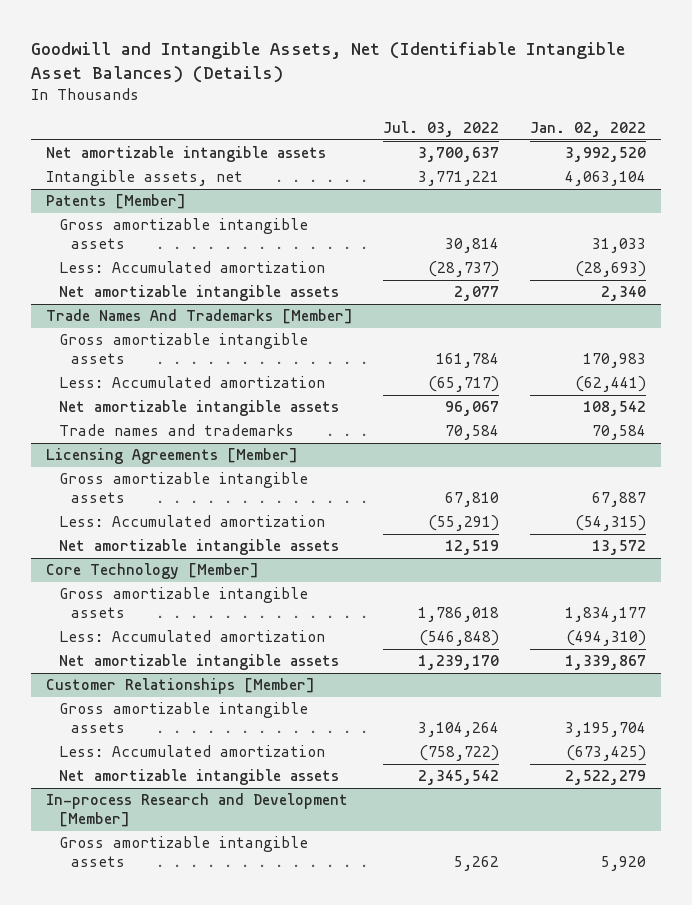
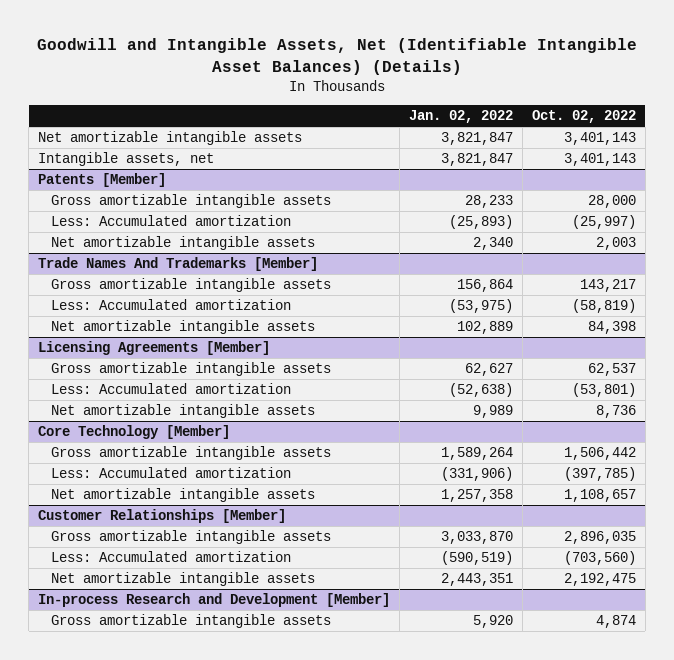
[383,120,500,137] Jul. 03, 2022 -> none
none -> [531,110,636,124] Oct. 02, 2022
[564,147,646,163] 3,992,520 -> [441,132,514,146] 3,821,847
[564,171,646,187] 4,063,104 -> [441,153,514,167] 3,821,847
[591,238,646,254] 31,033 -> [465,195,514,209] 28,233
[574,261,646,278] (28,693) -> [449,215,514,230] (25,893)
[58,424,294,437] Trade names and trademarks -> none
[582,353,646,369] 170,983 -> [457,279,514,293] 156,864
[574,376,646,393] (62,441) -> [449,299,514,314] (53,975)
[582,401,646,417] 108,542 -> [457,321,514,335] 102,889
[591,492,646,508] 67,887 -> [465,363,514,377] 62,627
[574,515,646,532] (54,315) -> [449,383,514,398] (52,638)
[591,540,646,556] 13,572 -> [473,405,514,419] 9,989
[564,607,646,623] 1,834,177 -> [441,447,514,461] 1,589,264
[565,630,646,647] (494,310) -> [441,467,514,482] (331,906)
[564,655,646,671] 1,339,867 -> [441,489,514,503] 1,257,358
[564,722,646,738] 3,195,704 -> [441,531,514,545] 3,033,870
[565,745,646,762] (673,425) -> [441,551,514,566] (590,519)
[564,770,646,786] 2,522,279 -> [441,573,514,587] 2,443,351

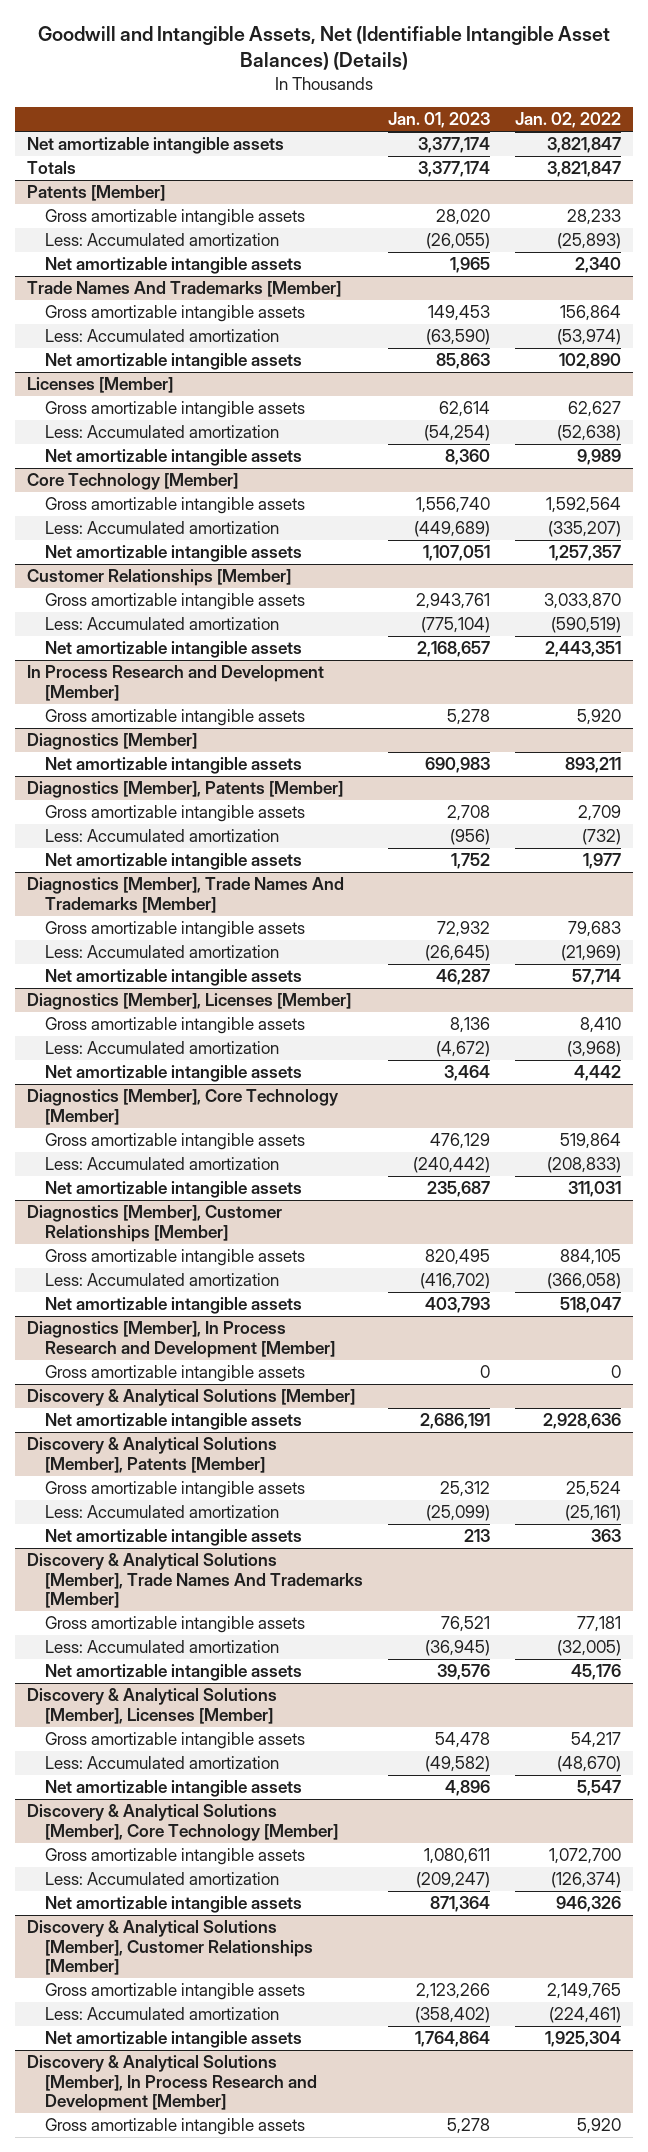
[531,110,636,124] Oct. 02, 2022 -> none
none -> [387,112,490,129] Jan. 01, 2023
[38,152,215,167] Intangible assets, net -> [27,161,77,175] Totals
[449,299,514,314] (53,975) -> [556,329,621,346] (53,974)
[457,321,514,335] 102,889 -> [558,353,621,370] 102,890
[38,341,271,356] Licensing Agreements [Member] -> [27,377,174,394] Licenses [Member]
[441,447,514,461] 1,589,264 -> [545,497,621,514] 1,592,564
[441,467,514,482] (331,906) -> [547,521,621,538] (335,207)
[441,489,514,503] 1,257,358 -> [548,545,621,562] 1,257,357
[38,593,391,608] In-process Research and Development [Member] -> [27,665,325,701] In Process Research and Development [Member]
none -> [27,733,198,751] Diagnostics [Member]
none -> [44,757,302,775] Net amortizable intangible assets
none -> [27,781,344,799] Diagnostics [Member], Patents [Member]
none -> [44,805,305,823] Gross amortizable intangible assets
none -> [44,829,279,843] Less: Accumulated amortization
none -> [44,853,302,871] Net amortizable intangible assets
none -> [27,877,345,913] Diagnostics [Member], Trade Names And Trademarks [Member]
none -> [44,921,305,939] Gross amortizable intangible assets
none -> [44,945,279,959] Less: Accumulated amortization
none -> [44,969,302,987] Net amortizable intangible assets
none -> [27,993,352,1011] Diagnostics [Member], Licenses [Member]
none -> [44,1017,305,1035] Gross amortizable intangible assets
none -> [44,1041,279,1055] Less: Accumulated amortization
none -> [44,1065,302,1083] Net amortizable intangible assets
none -> [27,1089,340,1125] Diagnostics [Member], Core Technology [Member]
none -> [44,1133,305,1151] Gross amortizable intangible assets
none -> [44,1157,279,1171] Less: Accumulated amortization
none -> [44,1181,302,1199] Net amortizable intangible assets
none -> [27,1205,283,1242] Diagnostics [Member], Customer Relationships [Member]
none -> [44,1249,305,1267] Gross amortizable intangible assets
none -> [44,1273,279,1287] Less: Accumulated amortization
none -> [44,1297,302,1315] Net amortizable intangible assets
none -> [27,1321,335,1358] Diagnostics [Member], In Process Research and Development [Member]
none -> [44,1365,305,1383] Gross amortizable intangible assets
none -> [27,1389,356,1407] Discovery & Analytical Solutions [Member]
none -> [44,1413,302,1431] Net amortizable intangible assets
none -> [27,1437,278,1473] Discovery & Analytical Solutions [Member], Patents [Member]
none -> [44,1481,305,1499] Gross amortizable intangible assets
none -> [44,1505,279,1519] Less: Accumulated amortization
none -> [44,1529,302,1547] Net amortizable intangible assets
none -> [27,1553,363,1609] Discovery & Analytical Solutions [Member], Trade Names And Trademarks [Member]
none -> [44,1616,305,1634] Gross amortizable intangible assets
none -> [44,1640,279,1654] Less: Accumulated amortization
none -> [44,1664,302,1682] Net amortizable intangible assets
none -> [27,1688,278,1724] Discovery & Analytical Solutions [Member], Licenses [Member]
none -> [44,1732,305,1750] Gross amortizable intangible assets
none -> [44,1756,279,1770] Less: Accumulated amortization
none -> [44,1780,302,1798] Net amortizable intangible assets
none -> [27,1804,338,1841] Discovery & Analytical Solutions [Member], Core Technology [Member]
none -> [44,1848,305,1866] Gross amortizable intangible assets
none -> [44,1872,279,1886] Less: Accumulated amortization
none -> [44,1896,302,1914] Net amortizable intangible assets
none -> [27,1920,313,1976] Discovery & Analytical Solutions [Member], Customer Relationships [Member]
none -> [44,1983,305,2001] Gross amortizable intangible assets
none -> [44,2007,279,2021] Less: Accumulated amortization
none -> [44,2031,302,2049] Net amortizable intangible assets
none -> [27,2055,317,2112] Discovery & Analytical Solutions [Member], In Process Research and Development [Member]
none -> [44,2118,305,2136] Gross amortizable intangible assets

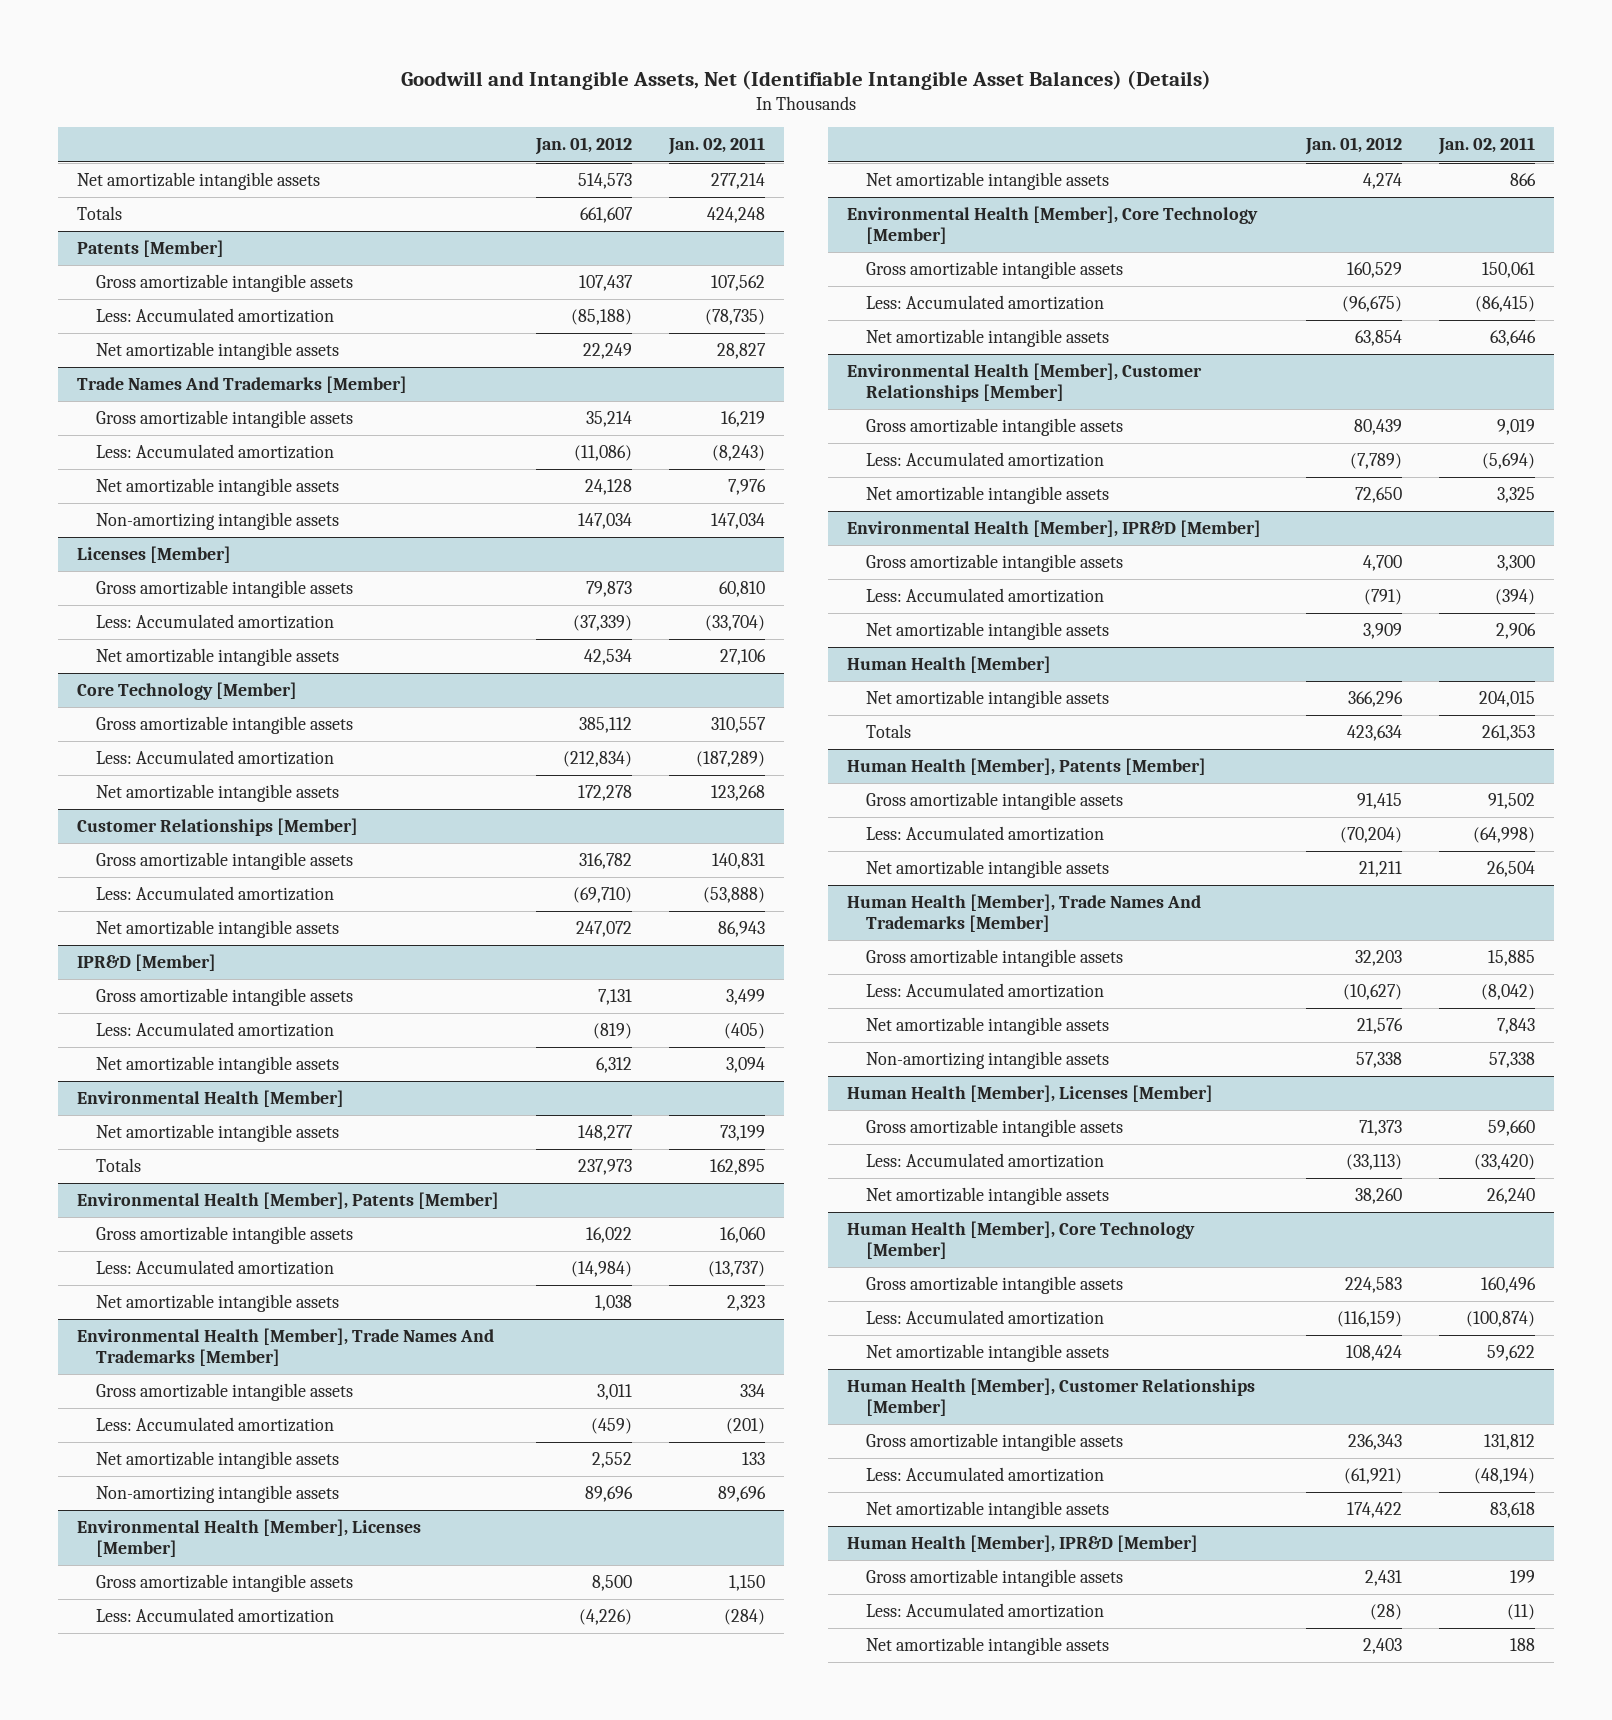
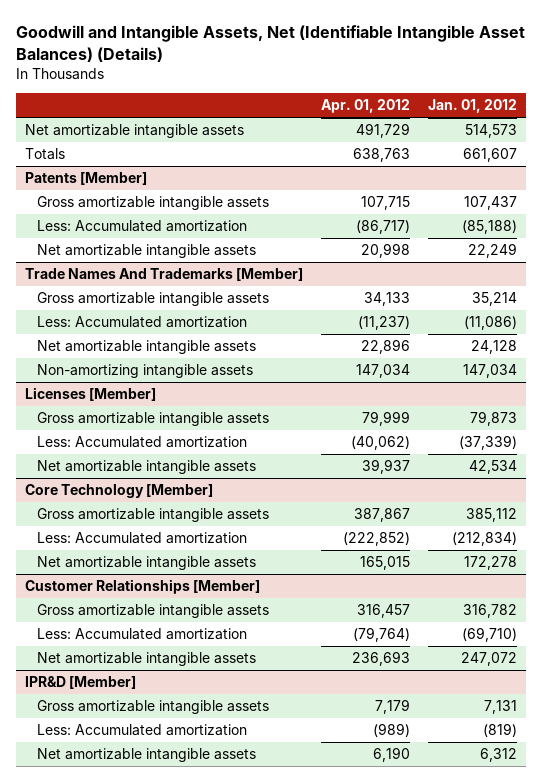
[668,137,766,156] Jan. 02, 2011 -> none
none -> [321,98,411,113] Apr. 01, 2012
[76,1090,344,1108] Environmental Health [Member] -> none
[96,1124,340,1143] Net amortizable intangible assets -> none
[96,1158,142,1173] Totals -> none
[76,1192,499,1210] Environmental Health [Member], Patents [Member] -> none
[96,1226,354,1245] Gross amortizable intangible assets -> none
[96,1260,335,1276] Less: Accumulated amortization -> none
[96,1294,340,1313] Net amortizable intangible assets -> none
[76,1328,494,1366] Environmental Health [Member], Trade Names And Trademarks [Member] -> none
[96,1383,354,1402] Gross amortizable intangible assets -> none
[96,1417,335,1433] Less: Accumulated amortization -> none
[96,1451,340,1470] Net amortizable intangible assets -> none
[96,1485,340,1504] Non-amortizing intangible assets -> none
[76,1519,421,1557] Environmental Health [Member], Licenses [Member] -> none
[96,1574,354,1593] Gross amortizable intangible assets -> none
[96,1608,335,1624] Less: Accumulated amortization -> none
[866,172,1110,191] Net amortizable intangible assets -> none
[846,206,1258,244] Environmental Health [Member], Core Technology [Member] -> none
[866,261,1124,280] Gross amortizable intangible assets -> none
[866,295,1105,311] Less: Accumulated amortization -> none
[866,329,1110,348] Net amortizable intangible assets -> none
[846,363,1202,402] Environmental Health [Member], Customer Relationships [Member] -> none
[866,418,1124,437] Gross amortizable intangible assets -> none
[866,452,1105,468] Less: Accumulated amortization -> none
[866,486,1110,505] Net amortizable intangible assets -> none
[846,520,1261,538] Environmental Health [Member], IPR&D [Member] -> none
[866,554,1124,573] Gross amortizable intangible assets -> none
[866,588,1105,604] Less: Accumulated amortization -> none
[866,622,1110,641] Net amortizable intangible assets -> none
[846,656,1051,674] Human Health [Member] -> none
[866,690,1110,709] Net amortizable intangible assets -> none
[866,724,912,739] Totals -> none
[846,758,1206,776] Human Health [Member], Patents [Member] -> none
[866,792,1124,811] Gross amortizable intangible assets -> none
[866,826,1105,842] Less: Accumulated amortization -> none
[866,860,1110,879] Net amortizable intangible assets -> none
[846,894,1201,932] Human Health [Member], Trade Names And Trademarks [Member] -> none
[866,949,1124,968] Gross amortizable intangible assets -> none
[866,983,1105,999] Less: Accumulated amortization -> none
[866,1017,1110,1036] Net amortizable intangible assets -> none
[866,1051,1110,1070] Non-amortizing intangible assets -> none
[846,1085,1213,1103] Human Health [Member], Licenses [Member] -> none
[866,1119,1124,1138] Gross amortizable intangible assets -> none
[866,1153,1105,1169] Less: Accumulated amortization -> none
[866,1187,1110,1206] Net amortizable intangible assets -> none
[846,1221,1195,1259] Human Health [Member], Core Technology [Member] -> none
[866,1276,1124,1295] Gross amortizable intangible assets -> none
[866,1310,1105,1326] Less: Accumulated amortization -> none
[866,1344,1110,1363] Net amortizable intangible assets -> none
[846,1378,1255,1416] Human Health [Member], Customer Relationships [Member] -> none
[866,1433,1124,1452] Gross amortizable intangible assets -> none
[866,1467,1105,1483] Less: Accumulated amortization -> none
[866,1501,1110,1520] Net amortizable intangible assets -> none
[846,1535,1198,1553] Human Health [Member], IPR&D [Member] -> none
[866,1569,1124,1588] Gross amortizable intangible assets -> none
[866,1603,1105,1619] Less: Accumulated amortization -> none
[866,1637,1110,1656] Net amortizable intangible assets -> none

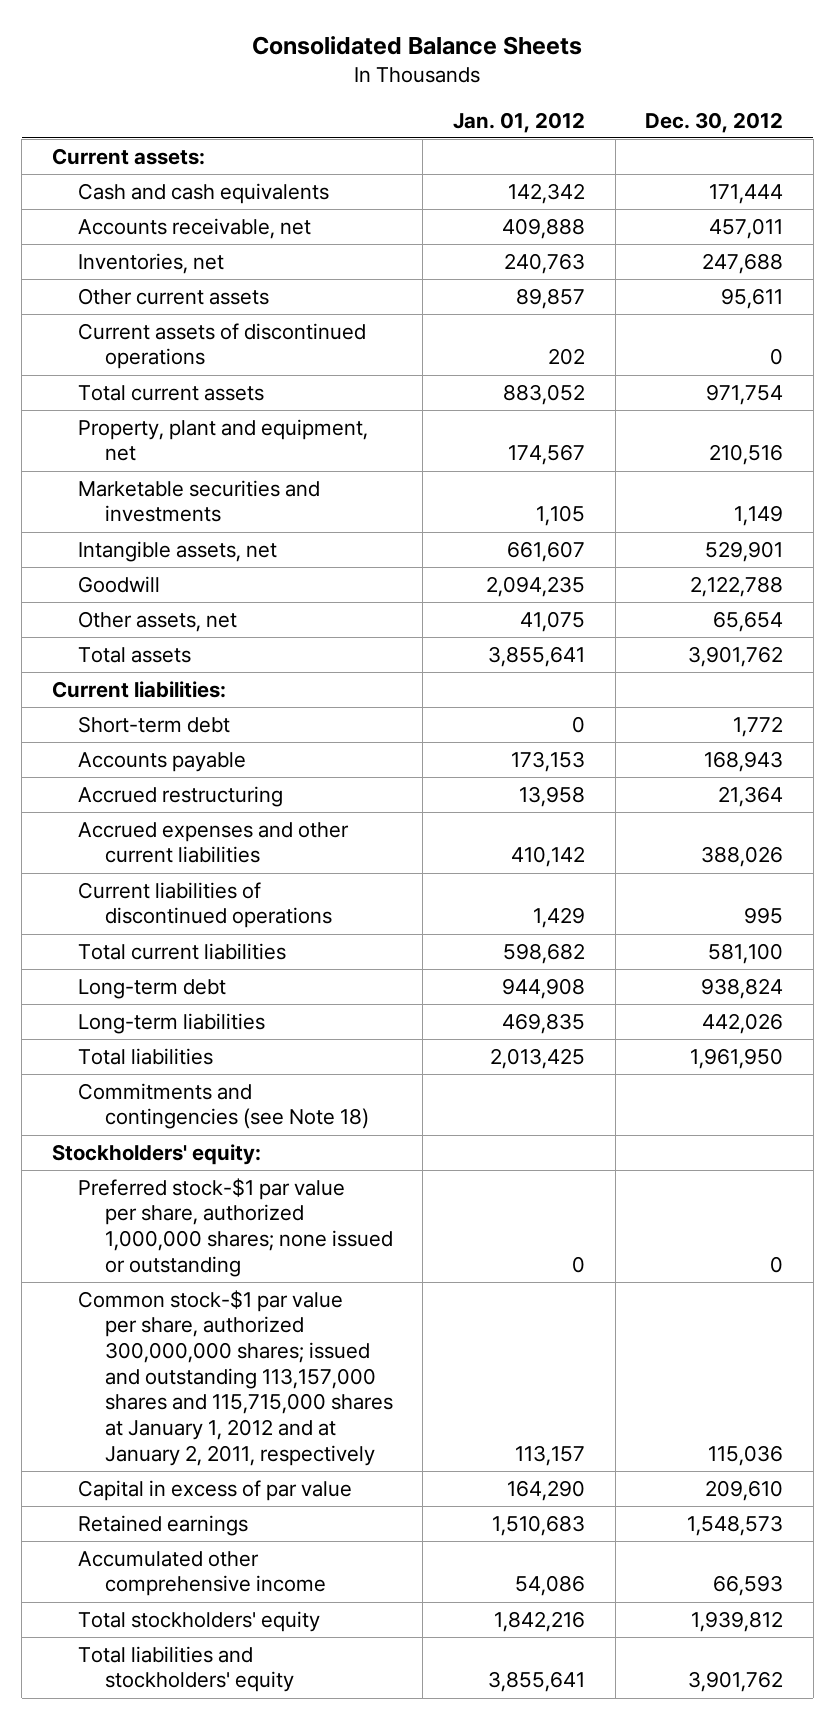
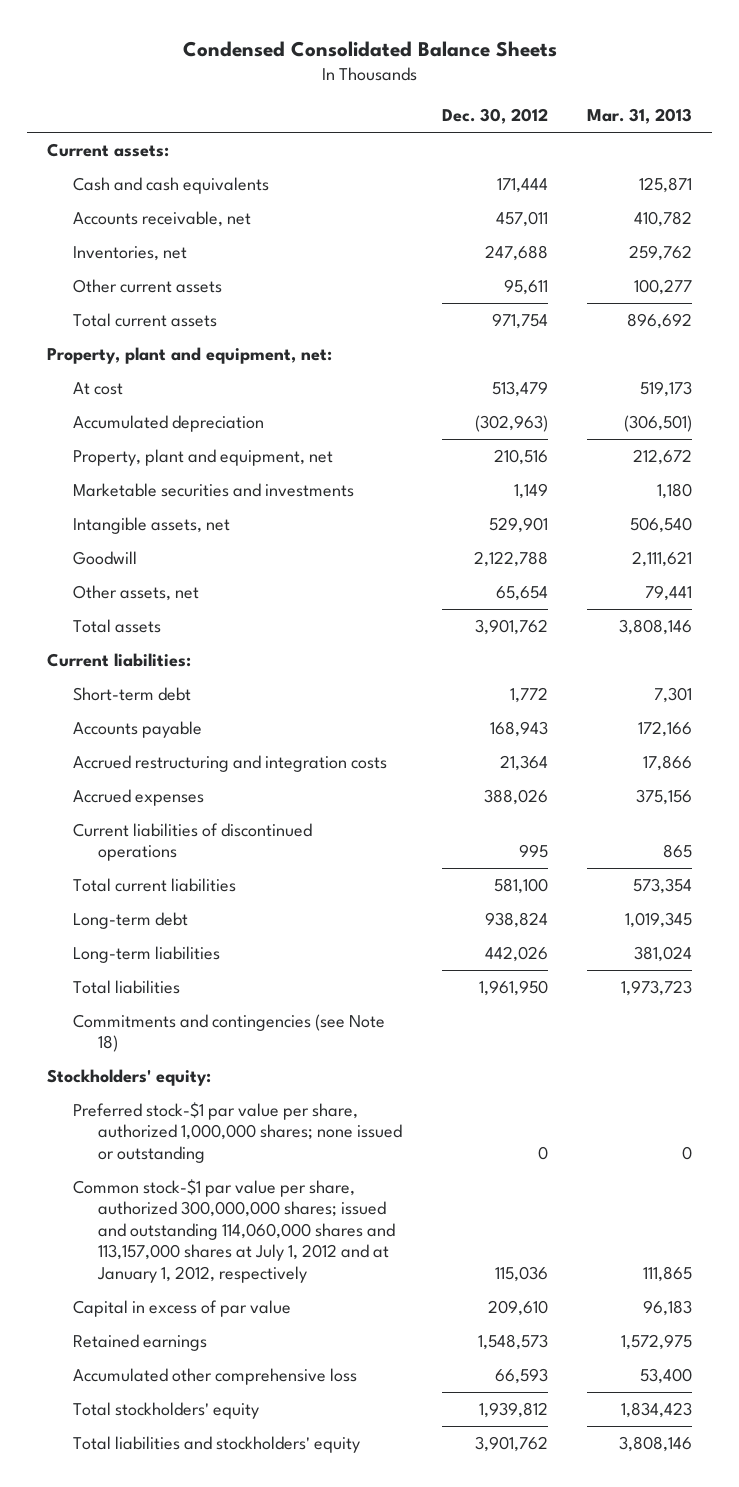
[252,35,583,55] Consolidated Balance Sheets -> [182,40,557,57] Condensed Consolidated Balance Sheets
[452,111,585,133] Jan. 01, 2012 -> none
none -> [587,108,693,125] Mar. 31, 2013
[78,322,367,370] Current assets of discontinued operations -> none
none -> [47,346,333,364] Property, plant and equipment, net:
none -> [72,381,123,395] At cost
none -> [72,414,264,432] Accumulated depreciation
[78,785,284,807] Accrued restructuring -> [72,754,387,772] Accrued restructuring and integration costs
[78,821,350,864] Accrued expenses and other current liabilities -> [72,788,204,806] Accrued expenses
[78,1289,393,1466] Common stock-$1 par value per share, authorized 300,000,000 shares; issued and outstanding 113,157,000 shares and 115,715,000 shares at January 1, 2012 and at January 2, 2011, respectively -> [72,1178,396,1284] Common stock-$1 par value per share, authorized 300,000,000 shares; issued and outstanding 114,060,000 shares and 113,157,000 shares at July 1, 2012 and at January 1, 2012, respectively
[78,1550,326,1597] Accumulated other comprehensive income -> [72,1367,357,1385] Accumulated other comprehensive loss

